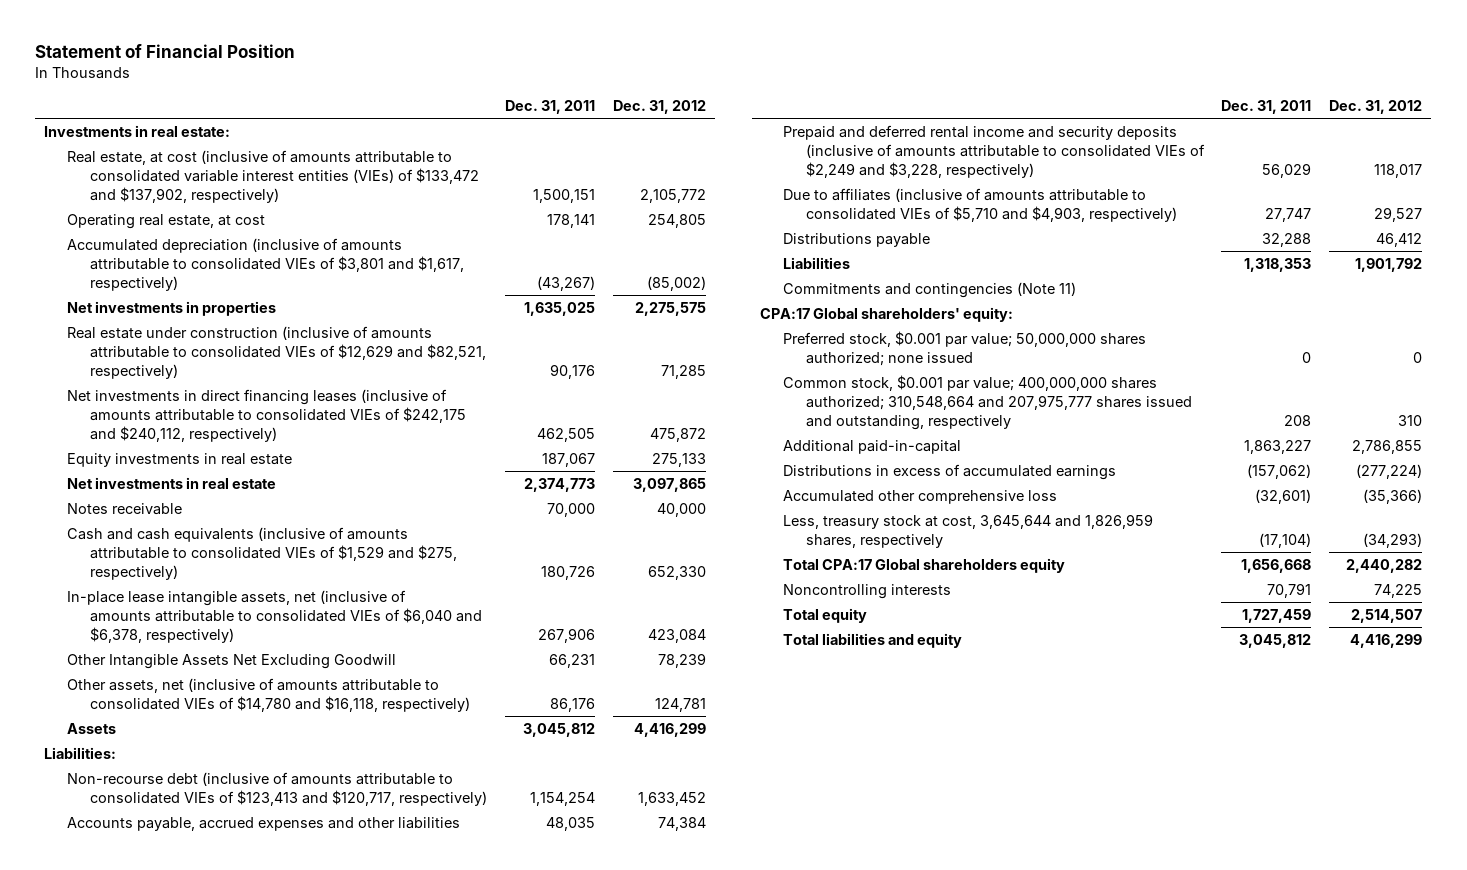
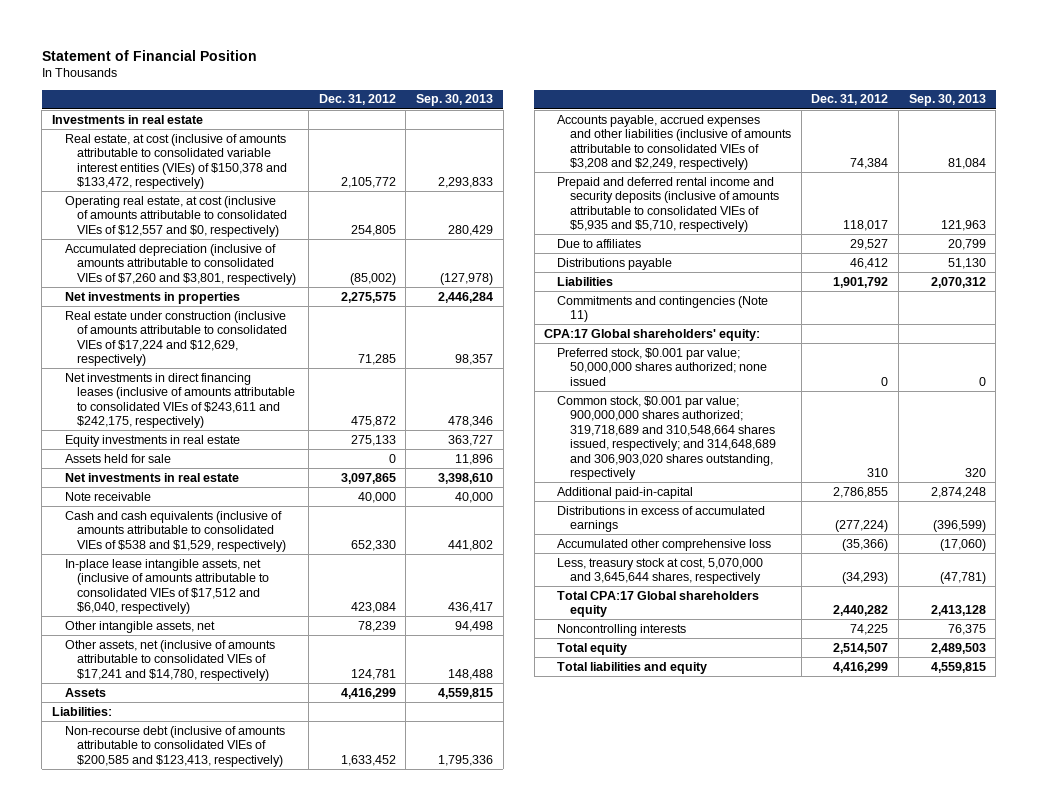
[505,99,596,114] Dec. 31, 2011 -> none
none -> [416,94,494,107] Sep. 30, 2013
[44,125,231,138] Investments in real estate: -> [51,114,203,124] Investments in real estate
[66,150,479,203] Real estate, at cost (inclusive of amounts attributable to consolidated variable interest entities (VIEs) of $133,472 and $137,902, respectively) -> [64,133,288,190] Real estate, at cost (inclusive of amounts attributable to consolidated variable interest entities (VIEs) of $150,378 and $133,472, respectively)
[66,214,265,230] Operating real estate, at cost -> [64,195,288,237] Operating real estate, at cost (inclusive of amounts attributable to consolidated VIEs of $12,557 and $0, respectively)
[66,238,464,291] Accumulated depreciation (inclusive of amounts attributable to consolidated VIEs of $3,801 and $1,617, respectively) -> [64,243,297,285] Accumulated depreciation (inclusive of amounts attributable to consolidated VIEs of $7,260 and $3,801, respectively)
[66,326,486,379] Real estate under construction (inclusive of amounts attributable to consolidated VIEs of $12,629 and $82,521, respectively) -> [64,310,288,367] Real estate under construction (inclusive of amounts attributable to consolidated VIEs of $17,224 and $12,629, respectively)
[66,389,466,442] Net investments in direct financing leases (inclusive of amounts attributable to consolidated VIEs of $242,175 and $240,112, respectively) -> [64,372,296,429] Net investments in direct financing leases (inclusive of amounts attributable to consolidated VIEs of $243,611 and $242,175, respectively)
none -> [64,453,171,463] Assets held for sale
[66,503,182,516] Notes receivable -> [64,491,151,501] Note receivable
[66,527,457,580] Cash and cash equivalents (inclusive of amounts attributable to consolidated VIEs of $1,529 and $275, respectively) -> [64,510,287,552] Cash and cash equivalents (inclusive of amounts attributable to consolidated VIEs of $538 and $1,529, respectively)
[66,590,482,643] In-place lease intangible assets, net (inclusive of amounts attributable to consolidated VIEs of $6,040 and $6,378, respectively) -> [64,558,270,615] In-place lease intangible assets, net (inclusive of amounts attributable to consolidated VIEs of $17,512 and $6,040, respectively)
[66,654,396,670] Other Intangible Assets Net Excluding Goodwill -> [64,620,215,633] Other intangible assets, net
[66,678,470,712] Other assets, net (inclusive of amounts attributable to consolidated VIEs of $14,780 and $16,118, respectively) -> [64,639,275,681] Other assets, net (inclusive of amounts attributable to consolidated VIEs of $17,241 and $14,780, respectively)
[66,772,487,806] Non-recourse debt (inclusive of amounts attributable to consolidated VIEs of $123,413 and $120,717, respectively) -> [64,725,285,767] Non-recourse debt (inclusive of amounts attributable to consolidated VIEs of $200,585 and $123,413, respectively)
[66,817,460,832] Accounts payable, accrued expenses and other liabilities -> [557,114,791,171] Accounts payable, accrued expenses and other liabilities (inclusive of amounts attributable to consolidated VIEs of $3,208 and $2,249, respectively)
[783,125,1205,178] Prepaid and deferred rental income and security deposits (inclusive of amounts attributable to consolidated VIEs of $2,249 and $3,228, respectively) -> [557,176,779,233] Prepaid and deferred rental income and security deposits (inclusive of amounts attributable to consolidated VIEs of $5,935 and $5,710, respectively)
[783,188,1177,222] Due to affiliates (inclusive of amounts attributable to consolidated VIEs of $5,710 and $4,903, respectively) -> [557,238,642,248] Due to affiliates
[783,375,1192,430] Common stock, $0.001 par value; 400,000,000 shares authorized; 310,548,664 and 207,975,777 shares issued and outstanding, respectively -> [557,395,776,480] Common stock, $0.001 par value; 900,000,000 shares authorized; 319,718,689 and 310,548,664 shares issued, respectively; and 314,648,689 and 306,903,020 shares outstanding, respectively
[783,514,1154,548] Less, treasury stock at cost, 3,645,644 and 1,826,959 shares, respectively -> [557,557,764,585] Less, treasury stock at cost, 5,070,000 and 3,645,644 shares, respectively

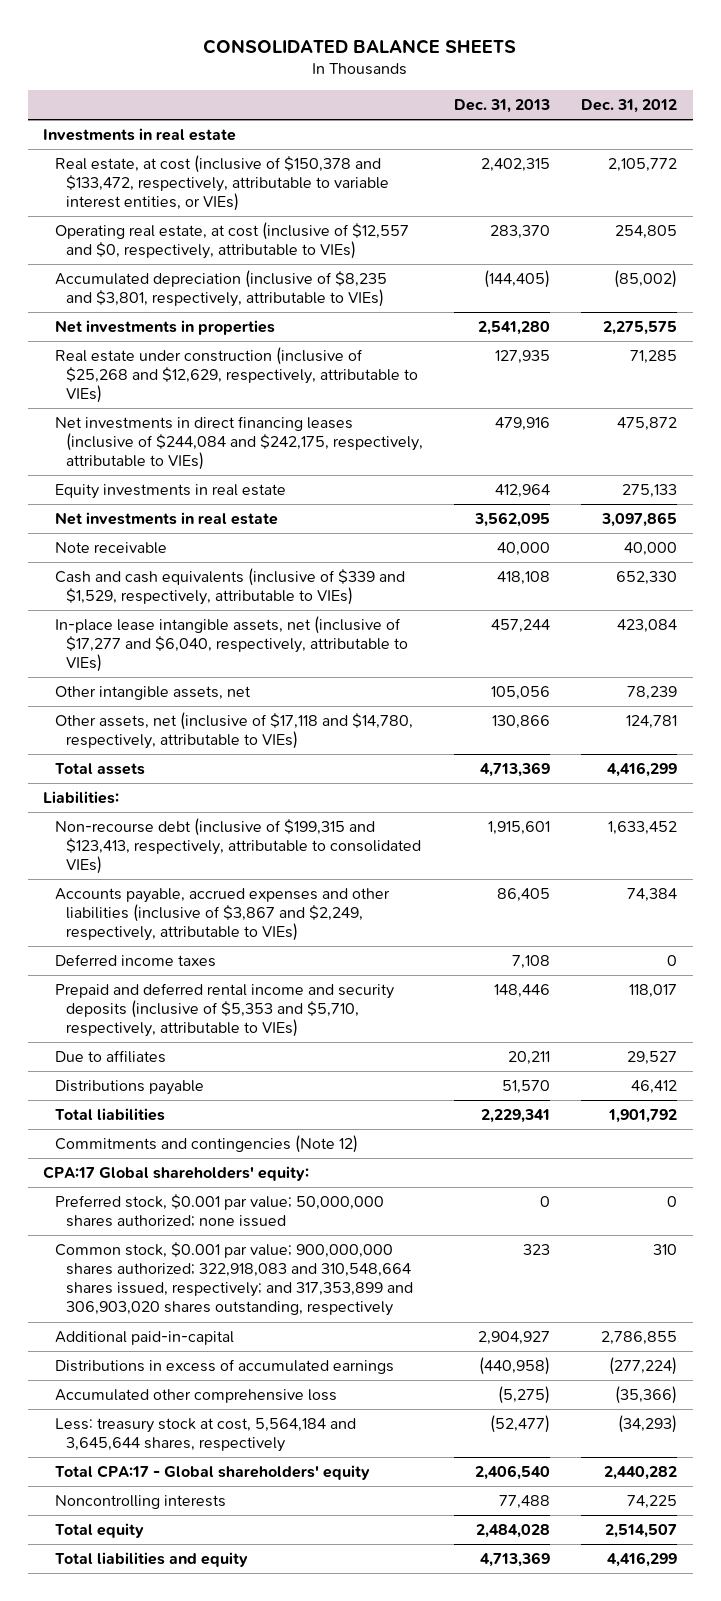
[41,49,257,61] Statement of Financial Position -> [203,38,517,54] CONSOLIDATED BALANCE SHEETS
[416,94,494,107] Sep. 30, 2013 -> none
none -> [454,99,551,114] Dec. 31, 2013
[64,133,288,190] Real estate, at cost (inclusive of amounts attributable to consolidated variable interest entities (VIEs) of $150,378 and $133,472, respectively) -> [54,154,390,212] Real estate, at cost (inclusive of $150,378 and $133,472, respectively, attributable to variable interest entities, or VIEs)
[64,195,288,237] Operating real estate, at cost (inclusive of amounts attributable to consolidated VIEs of $12,557 and $0, respectively) -> [54,221,409,260] Operating real estate, at cost (inclusive of $12,557 and $0, respectively, attributable to VIEs)
[64,243,297,285] Accumulated depreciation (inclusive of amounts attributable to consolidated VIEs of $7,260 and $3,801, respectively) -> [54,269,387,308] Accumulated depreciation (inclusive of $8,235 and $3,801, respectively, attributable to VIEs)
[64,310,288,367] Real estate under construction (inclusive of amounts attributable to consolidated VIEs of $17,224 and $12,629, respectively) -> [54,346,419,404] Real estate under construction (inclusive of $25,268 and $12,629, respectively, attributable to VIEs)
[64,372,296,429] Net investments in direct financing leases (inclusive of amounts attributable to consolidated VIEs of $243,611 and $242,175, respectively) -> [54,415,424,471] Net investments in direct financing leases (inclusive of $244,084 and $242,175, respectively, attributable to VIEs)
[64,453,171,463] Assets held for sale -> none
[64,510,287,552] Cash and cash equivalents (inclusive of amounts attributable to consolidated VIEs of $538 and $1,529, respectively) -> [54,567,405,606] Cash and cash equivalents (inclusive of $339 and $1,529, respectively, attributable to VIEs)
[64,558,270,615] In-place lease intangible assets, net (inclusive of amounts attributable to consolidated VIEs of $17,512 and $6,040, respectively) -> [54,615,409,673] In-place lease intangible assets, net (inclusive of $17,277 and $6,040, respectively, attributable to VIEs)
[64,639,275,681] Other assets, net (inclusive of amounts attributable to consolidated VIEs of $17,241 and $14,780, respectively) -> [54,711,413,750] Other assets, net (inclusive of $17,118 and $14,780, respectively, attributable to VIEs)
[64,687,106,697] Assets -> [54,762,145,775] Total assets
[64,725,285,767] Non-recourse debt (inclusive of amounts attributable to consolidated VIEs of $200,585 and $123,413, respectively) -> [54,817,422,875] Non-recourse debt (inclusive of $199,315 and $123,413, respectively, attributable to consolidated VIEs)
[557,114,791,171] Accounts payable, accrued expenses and other liabilities (inclusive of amounts attributable to consolidated VIEs of $3,208 and $2,249, respectively) -> [54,887,390,942] Accounts payable, accrued expenses and other liabilities (inclusive of $3,867 and $2,249, respectively, attributable to VIEs)
none -> [54,953,216,967] Deferred income taxes
[557,176,779,233] Prepaid and deferred rental income and security deposits (inclusive of amounts attributable to consolidated VIEs of $5,935 and $5,710, respectively) -> [54,982,394,1038] Prepaid and deferred rental income and security deposits (inclusive of $5,353 and $5,710, respectively, attributable to VIEs)
[557,276,614,286] Liabilities -> [54,1107,165,1121] Total liabilities
[557,295,769,323] Commitments and contingencies (Note 11) -> [54,1134,358,1153] Commitments and contingencies (Note 12)
[557,395,776,480] Common stock, $0.001 par value; 900,000,000 shares authorized; 319,718,689 and 310,548,664 shares issued, respectively; and 314,648,689 and 306,903,020 shares outstanding, respectively -> [54,1241,414,1317] Common stock, $0.001 par value; 900,000,000 shares authorized; 322,918,083 and 310,548,664 shares issued, respectively; and 317,353,899 and 306,903,020 shares outstanding, respectively
[557,557,764,585] Less, treasury stock at cost, 5,070,000 and 3,645,644 shares, respectively -> [54,1417,356,1453] Less: treasury stock at cost, 5,564,184 and 3,645,644 shares, respectively
[557,590,760,618] Total CPA:17 Global shareholders equity -> [54,1464,370,1480] Total CPA:17 - Global shareholders' equity

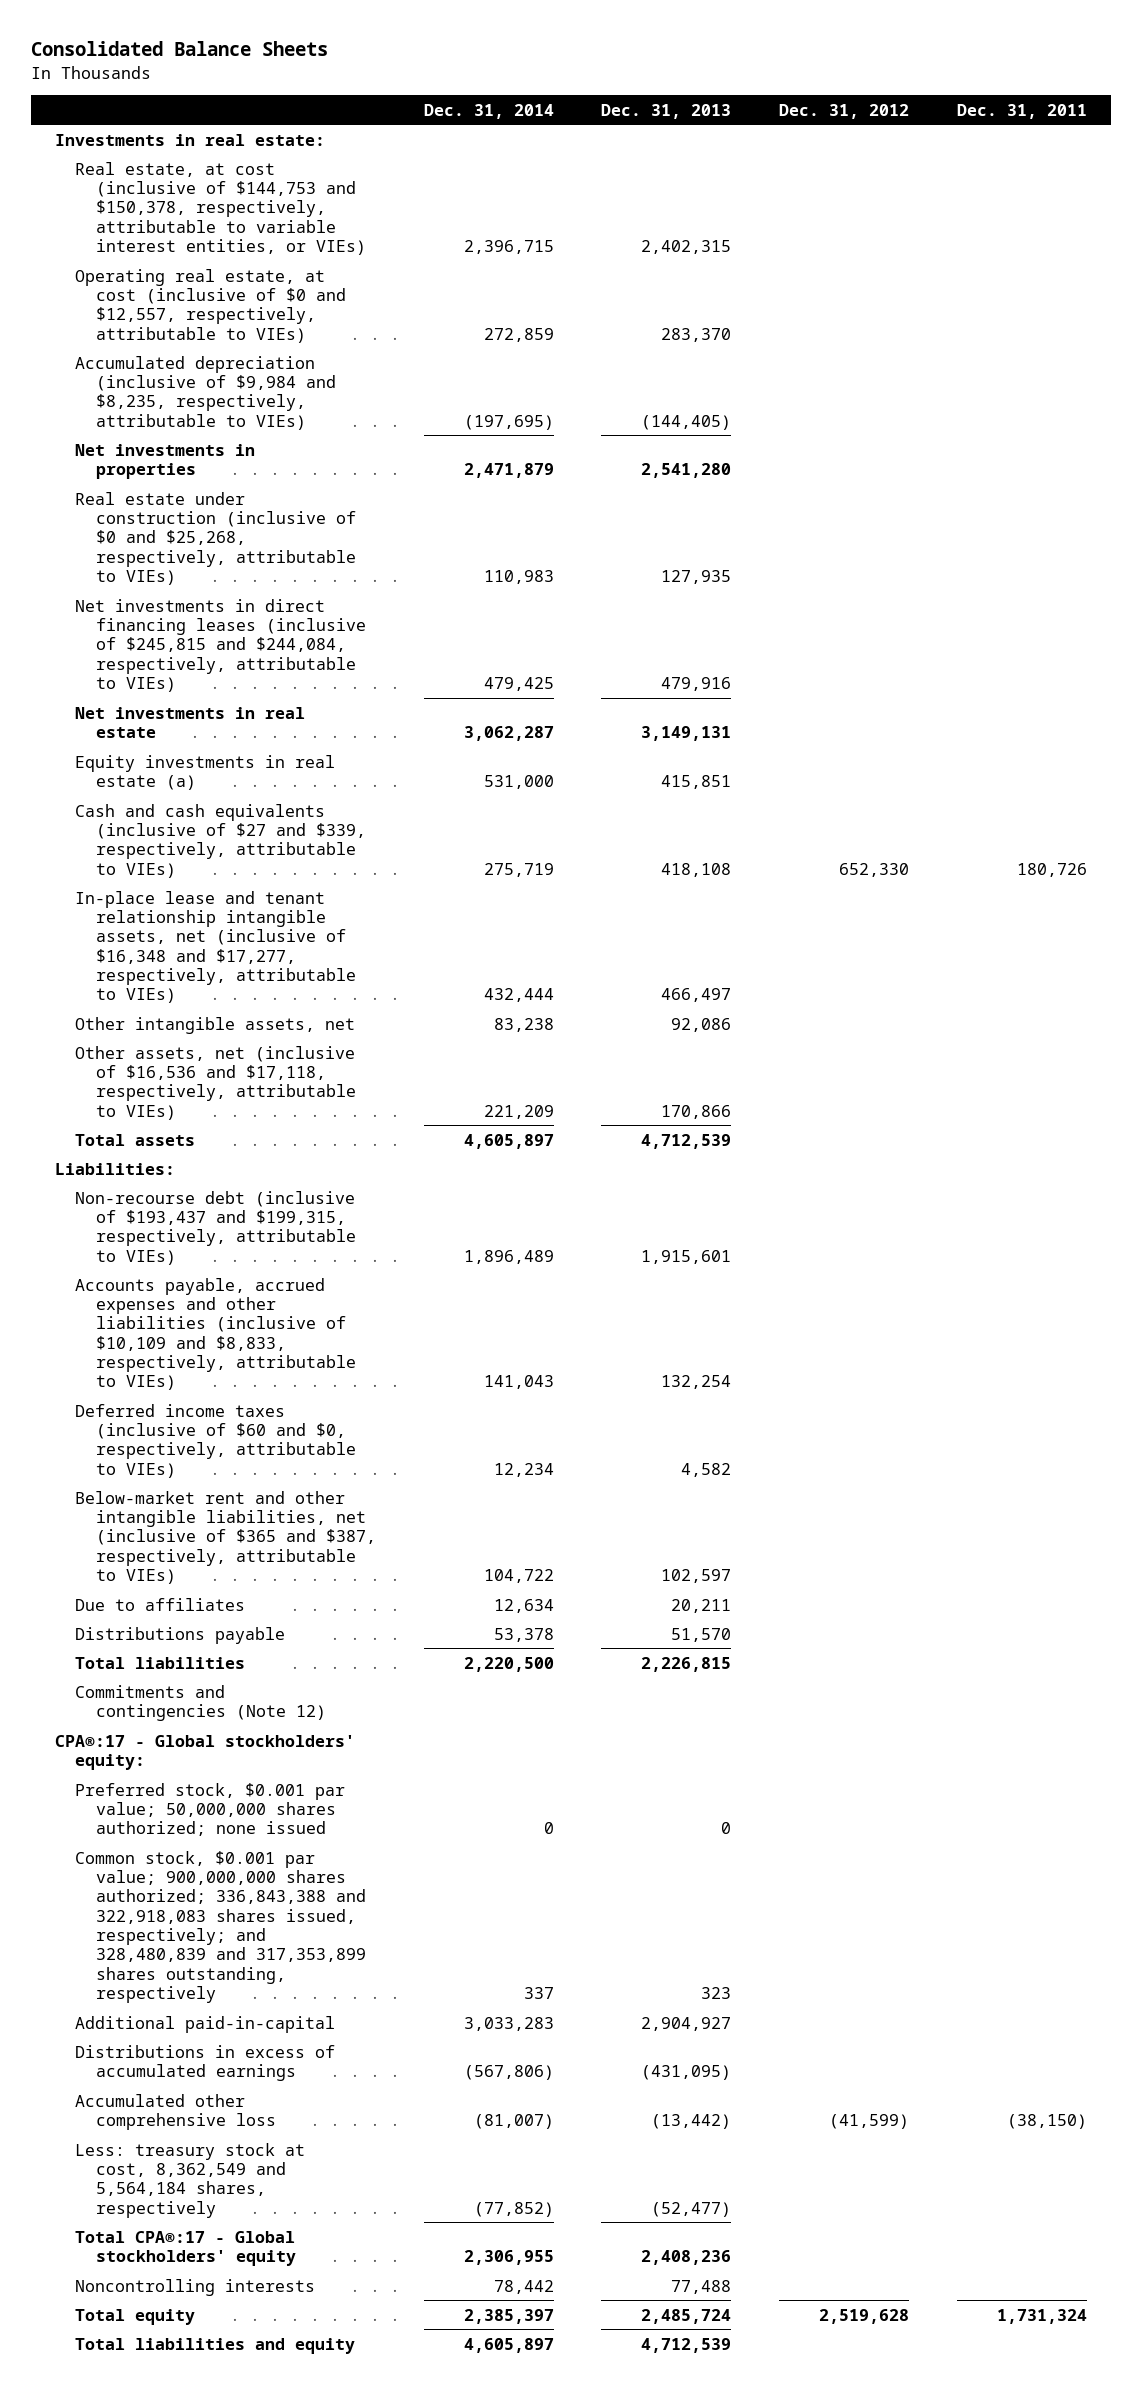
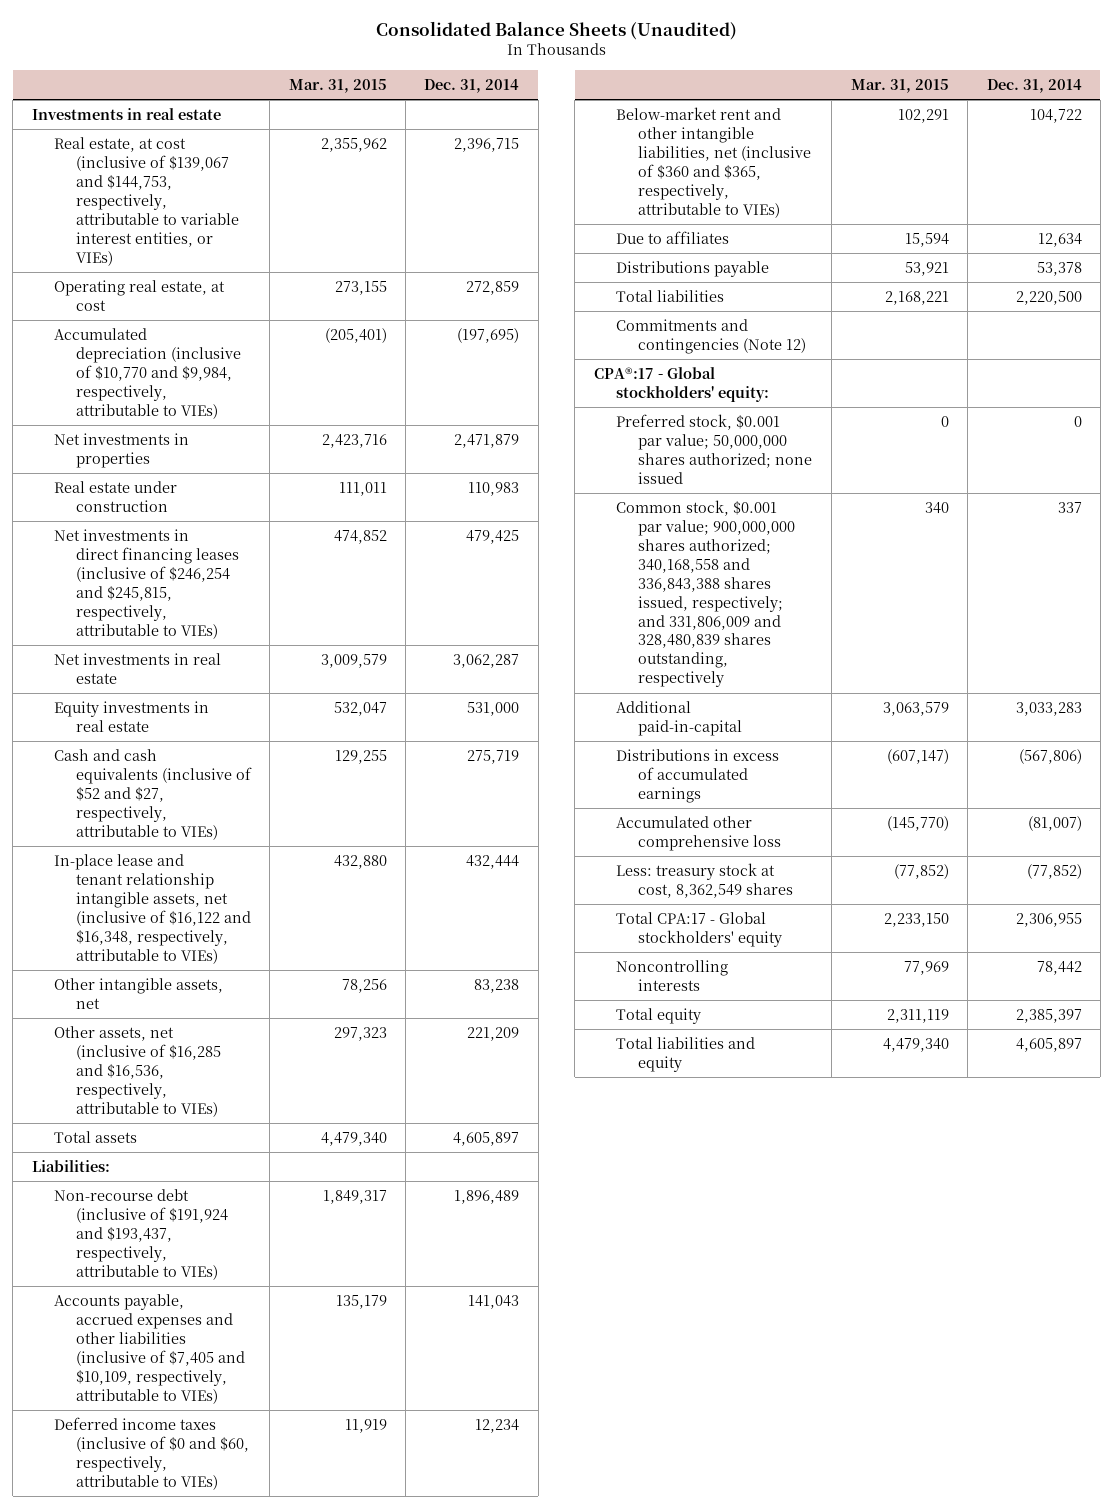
[30,41,328,57] Consolidated Balance Sheets -> [375,20,737,40] Consolidated Balance Sheets (Unaudited)
[601,103,732,119] Dec. 31, 2013 -> none
[779,103,910,119] Dec. 31, 2012 -> none
[957,103,1088,119] Dec. 31, 2011 -> none
none -> [288,78,387,93] Mar. 31, 2015
[54,133,325,146] Investments in real estate: -> [31,107,221,120] Investments in real estate
[75,161,366,255] Real estate, at cost (inclusive of $144,753 and $150,378, respectively, attributable to variable interest entities, or VIEs) -> [53,136,240,266] Real estate, at cost (inclusive of $139,067 and $144,753, respectively, attributable to variable interest entities, or VIEs)
[75,268,346,343] Operating real estate, at cost (inclusive of $0 and $12,557, respectively, attributable to VIEs) -> [53,279,225,311] Operating real estate, at cost
[75,355,336,430] Accumulated depreciation (inclusive of $9,984 and $8,235, respectively, attributable to VIEs) -> [53,327,242,419] Accumulated depreciation (inclusive of $10,770 and $9,984, respectively, attributable to VIEs)
[75,491,356,585] Real estate under construction (inclusive of $0 and $25,268, respectively, attributable to VIEs) -> [53,480,177,512] Real estate under construction
[75,598,366,692] Net investments in direct financing leases (inclusive of $245,815 and $244,084, respectively, attributable to VIEs) -> [53,528,240,639] Net investments in direct financing leases (inclusive of $246,254 and $245,815, respectively, attributable to VIEs)
[75,754,336,790] Equity investments in real estate (a) -> [53,700,209,732] Equity investments in real estate
[75,803,366,878] Cash and cash equivalents (inclusive of $27 and $339, respectively, attributable to VIEs) -> [53,748,253,840] Cash and cash equivalents (inclusive of $52 and $27, respectively, attributable to VIEs)
[75,890,356,1004] In-place lease and tenant relationship intangible assets, net (inclusive of $16,348 and $17,277, respectively, attributable to VIEs) -> [53,853,252,964] In-place lease and tenant relationship intangible assets, net (inclusive of $16,122 and $16,348, respectively, attributable to VIEs)
[75,1045,356,1120] Other assets, net (inclusive of $16,536 and $17,118, respectively, attributable to VIEs) -> [53,1025,222,1117] Other assets, net (inclusive of $16,285 and $16,536, respectively, attributable to VIEs)
[75,1190,356,1265] Non-recourse debt (inclusive of $193,437 and $199,315, respectively, attributable to VIEs) -> [53,1188,229,1280] Non-recourse debt (inclusive of $191,924 and $193,437, respectively, attributable to VIEs)
[75,1277,356,1391] Accounts payable, accrued expenses and other liabilities (inclusive of $10,109 and $8,833, respectively, attributable to VIEs) -> [53,1293,246,1404] Accounts payable, accrued expenses and other liabilities (inclusive of $7,405 and $10,109, respectively, attributable to VIEs)
[75,1403,356,1478] Deferred income taxes (inclusive of $60 and $0, respectively, attributable to VIEs) -> [53,1416,250,1490] Deferred income taxes (inclusive of $0 and $60, respectively, attributable to VIEs)
[75,1490,376,1584] Below-market rent and other intangible liabilities, net (inclusive of $365 and $387, respectively, attributable to VIEs) -> [615,106,812,218] Below-market rent and other intangible liabilities, net (inclusive of $360 and $365, respectively, attributable to VIEs)
[75,1850,366,2004] Common stock, $0.001 par value; 900,000,000 shares authorized; 336,843,388 and 322,918,083 shares issued, respectively; and 328,480,839 and 317,353,899 shares outstanding, respectively -> [615,499,796,688] Common stock, $0.001 par value; 900,000,000 shares authorized; 340,168,558 and 336,843,388 shares issued, respectively; and 331,806,009 and 328,480,839 shares outstanding, respectively
[75,2142,306,2218] Less: treasury stock at cost, 8,362,549 and 5,564,184 shares, respectively -> [615,862,794,898] Less: treasury stock at cost, 8,362,549 shares
[75,2230,296,2266] Total CPA®:17 - Global stockholders' equity -> [615,911,783,947] Total CPA:17 - Global stockholders' equity

